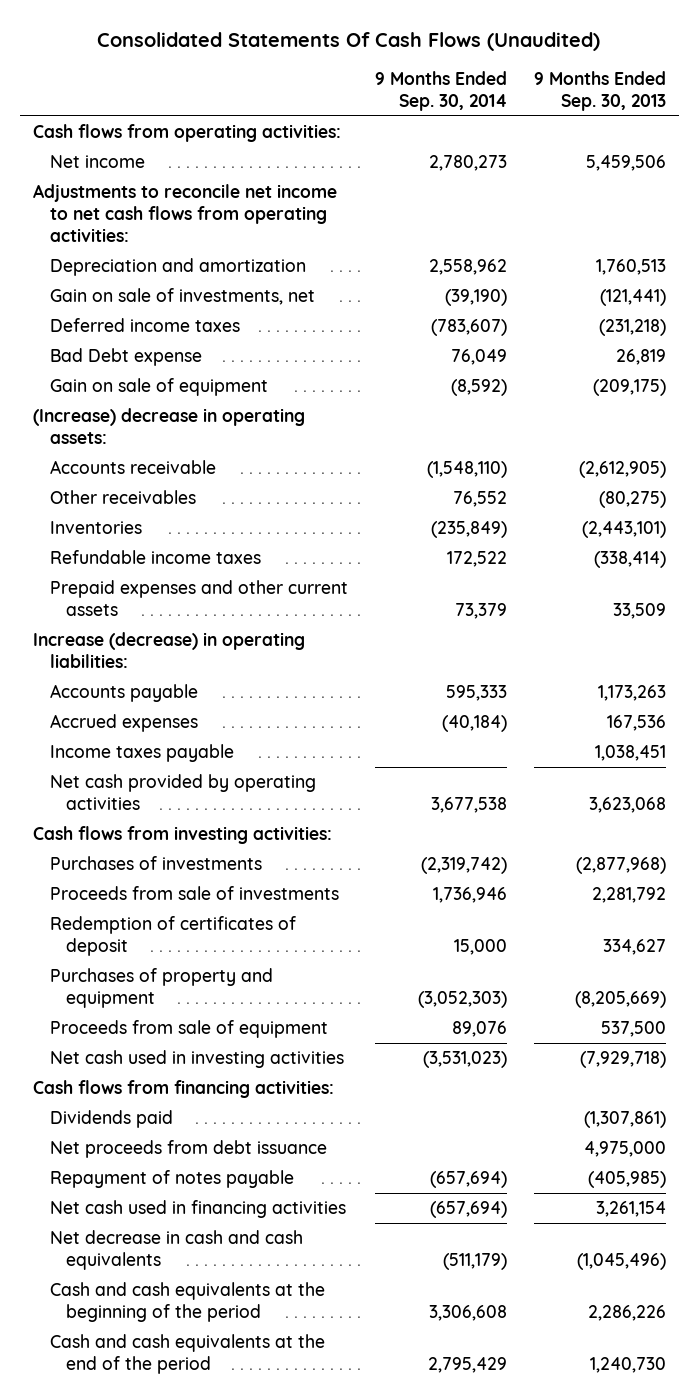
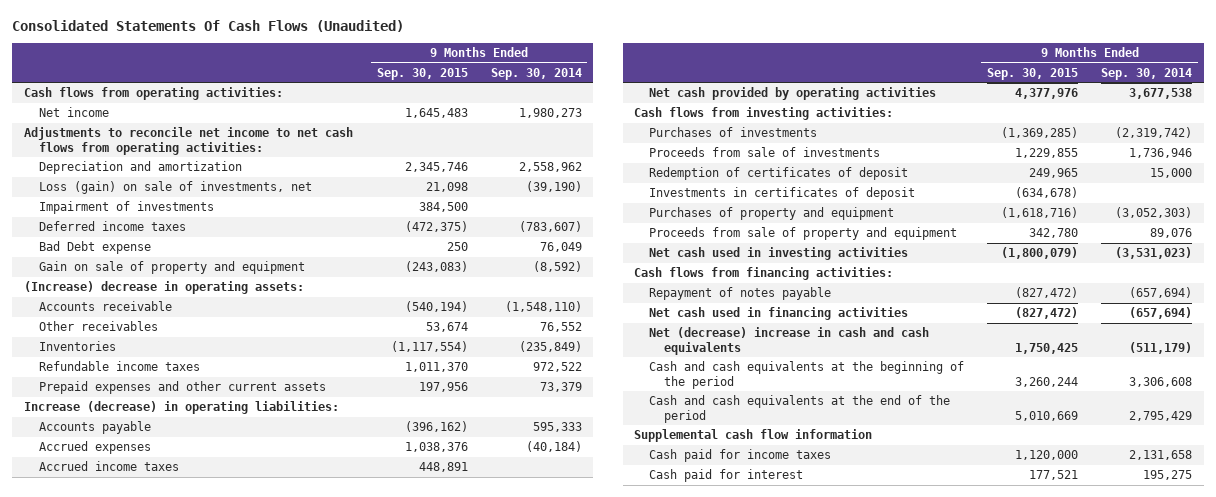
[533,71,666,112] 9 Months Ended Sep. 30, 2013 -> none
none -> [376,67,468,80] Sep. 30, 2015
[428,155,507,172] 2,780,273 -> [518,108,582,119] 1,980,273
[49,288,315,306] Gain on sale of investments, net -> [38,181,312,195] Loss (gain) on sale of investments, net
none -> [38,201,214,215] Impairment of investments
[49,378,268,397] Gain on sale of equipment -> [38,261,305,275] Gain on sale of property and equipment
[446,551,507,568] 172,522 -> [532,362,582,373] 972,522
[49,744,234,763] Income taxes payable -> [38,461,179,472] Accrued income taxes
none -> [649,187,916,201] Investments in certificates of deposit
[49,1020,328,1039] Proceeds from sale of equipment -> [649,227,958,241] Proceeds from sale of property and equipment
[49,1110,173,1129] Dividends paid -> none
[49,1140,327,1159] Net proceeds from debt issuance -> none
[49,1230,303,1271] Net decrease in cash and cash equivalents -> [649,327,930,355] Net (decrease) increase in cash and cash equivalents
none -> [634,429,873,443] Supplemental cash flow information
none -> [649,449,832,463] Cash paid for income taxes
none -> [649,469,804,483] Cash paid for interest

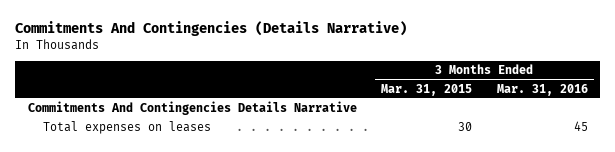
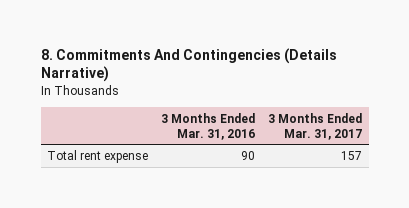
[15,21,408,37] Commitments And Contingencies (Details Narrative) -> [40,47,337,83] 8. Commitments And Contingencies (Details Narrative)
[381,83,473,96] Mar. 31, 2015 -> none
none -> [268,112,363,140] 3 Months Ended Mar. 31, 2017
[27,101,357,116] Commitments And Contingencies Details Narrative -> none
[43,121,212,135] Total expenses on leases -> none
none -> [47,150,149,164] Total rent expense

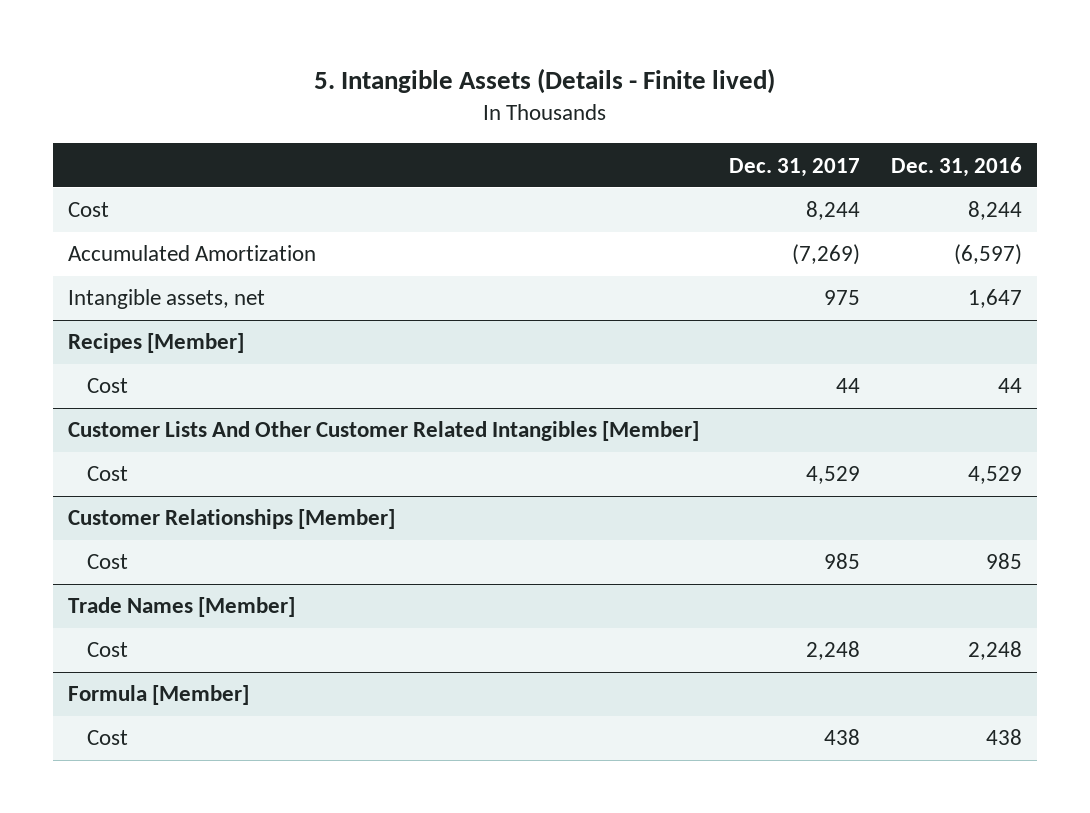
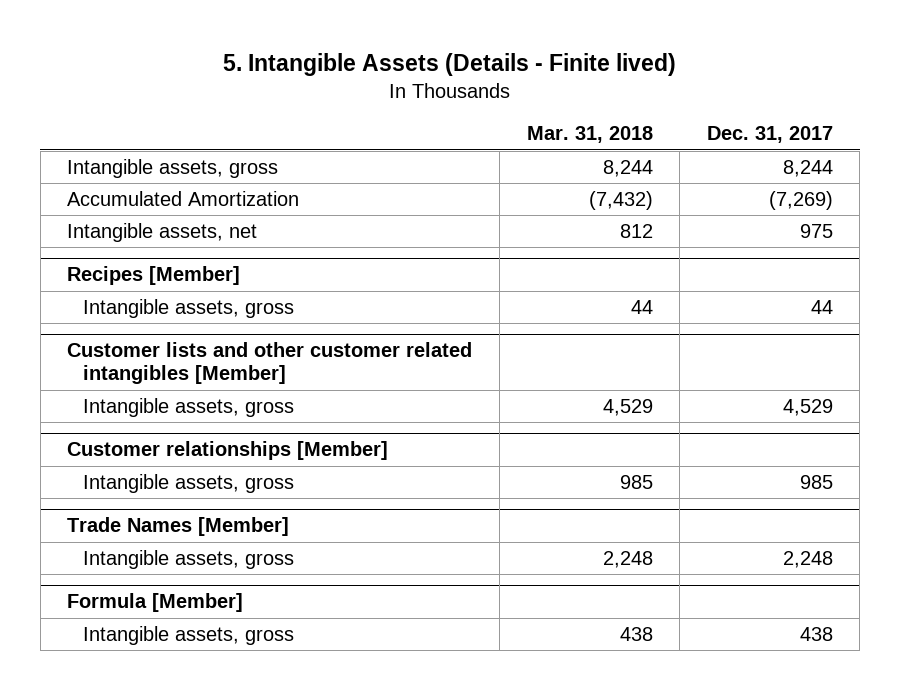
[890,156,1022,177] Dec. 31, 2016 -> none
none -> [526,126,653,144] Mar. 31, 2018
[68,202,110,218] Cost -> [67,158,279,178] Intangible assets, gross
[87,378,129,394] Cost -> [82,298,294,318] Intangible assets, gross
[68,421,700,442] Customer Lists And Other Customer Related Intangibles [Member] -> [67,342,473,385] Customer lists and other customer related intangibles [Member]
[87,466,129,482] Cost -> [82,397,294,417] Intangible assets, gross
[68,509,396,530] Customer Relationships [Member] -> [67,441,389,461] Customer relationships [Member]
[87,554,129,570] Cost -> [82,473,294,493] Intangible assets, gross
[87,642,129,658] Cost -> [82,549,294,569] Intangible assets, gross
[87,730,129,746] Cost -> [82,625,294,645] Intangible assets, gross

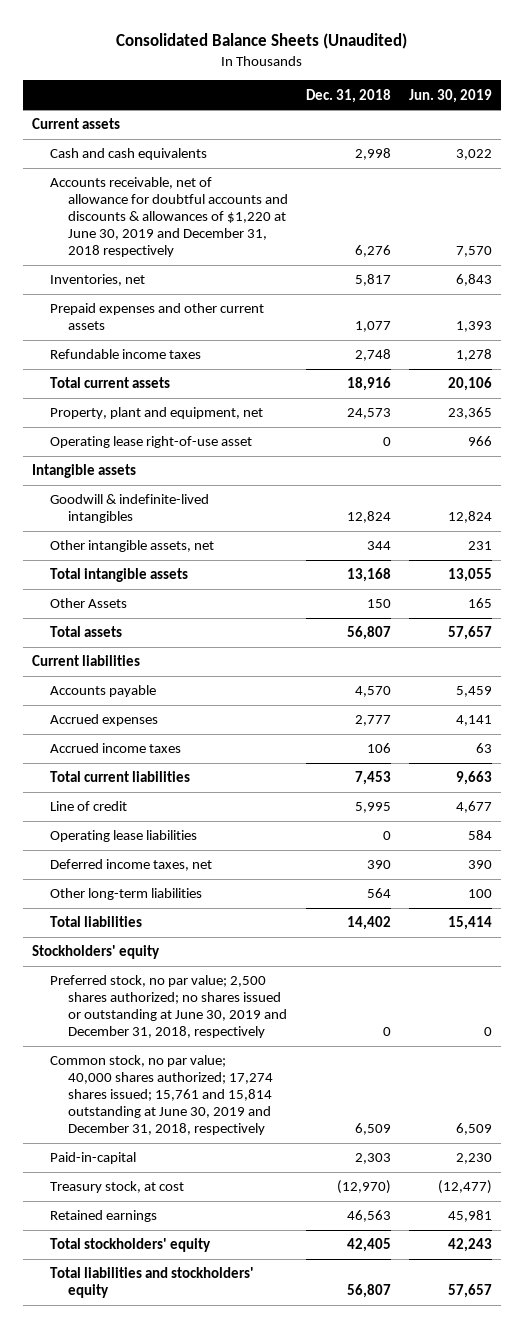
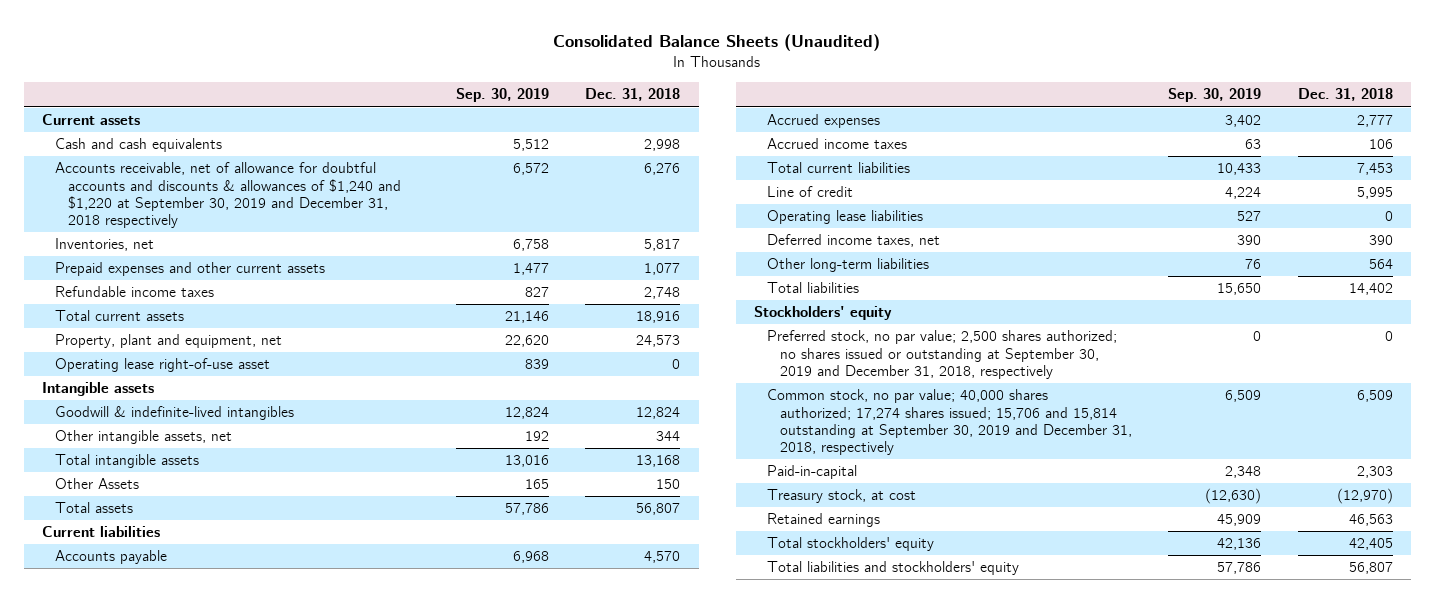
[409,88,493,103] Jun. 30, 2019 -> none
none -> [456,88,550,103] Sep. 30, 2019
[49,177,288,258] Accounts receivable, net of allowance for doubtful accounts and discounts & allowances of $1,220 at June 30, 2019 and December 31, 2018 respectively -> [54,162,401,229] Accounts receivable, net of allowance for doubtful accounts and discounts & allowances of $1,240 and $1,220 at September 30, 2019 and December 31, 2018 respectively
[49,975,287,1039] Preferred stock, no par value; 2,500 shares authorized; no shares issued or outstanding at June 30, 2019 and December 31, 2018, respectively -> [767,330,1118,379] Preferred stock, no par value; 2,500 shares authorized; no shares issued or outstanding at September 30, 2019 and December 31, 2018, respectively
[49,1055,273,1136] Common stock, no par value; 40,000 shares authorized; 17,274 shares issued; 15,761 and 15,814 outstanding at June 30, 2019 and December 31, 2018, respectively -> [767,389,1133,456] Common stock, no par value; 40,000 shares authorized; 17,274 shares issued; 15,706 and 15,814 outstanding at September 30, 2019 and December 31, 2018, respectively

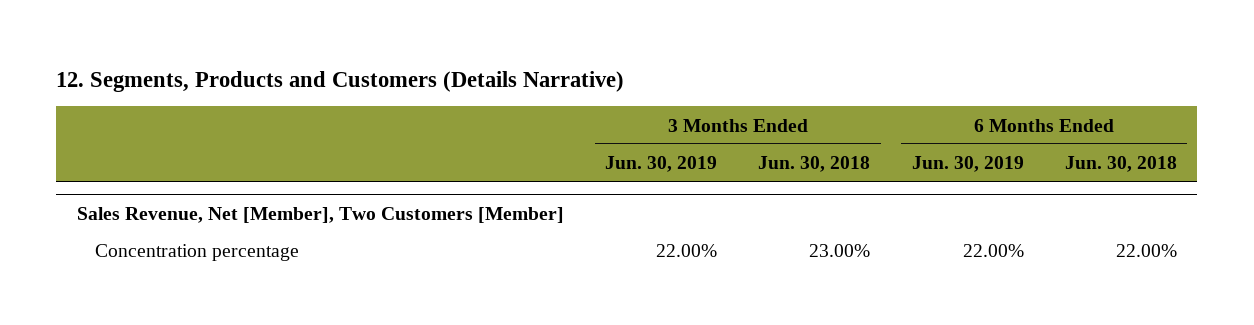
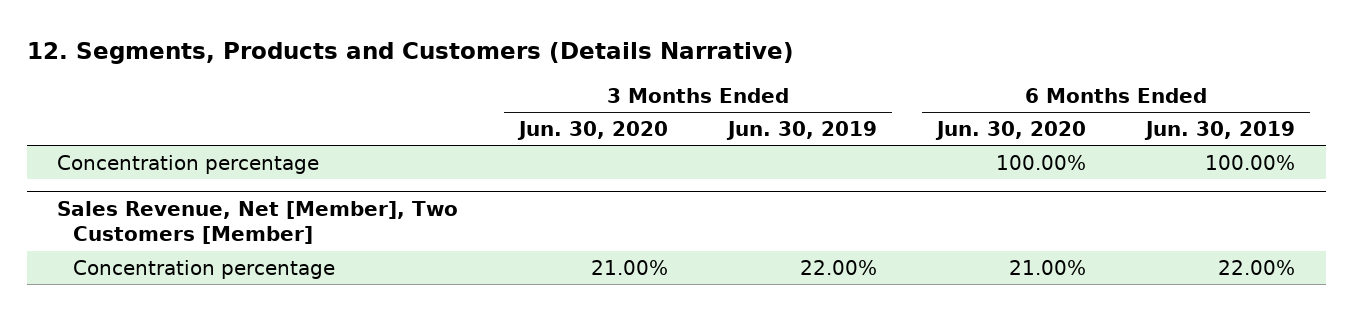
[758,155,871,172] Jun. 30, 2018 -> none
[1064,155,1177,172] Jun. 30, 2018 -> none
none -> [516,121,668,141] Jun. 30, 2020
none -> [935,121,1087,141] Jun. 30, 2020
none -> [57,155,320,175] Concentration percentage

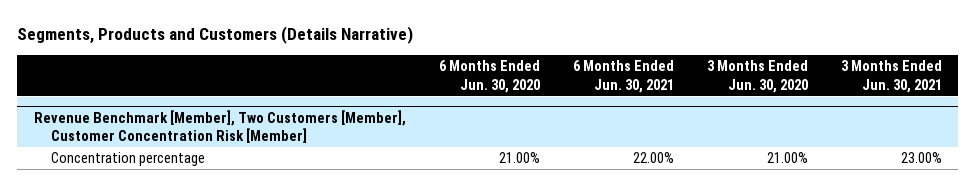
[27,41,795,64] 12. Segments, Products and Customers (Details Narrative) -> [17,26,414,45] Segments, Products and Customers (Details Narrative)
[725,121,877,141] Jun. 30, 2019 -> none
[1144,121,1296,141] Jun. 30, 2019 -> none
none -> [572,60,674,93] 6 Months Ended Jun. 30, 2021
none -> [840,60,942,93] 3 Months Ended Jun. 30, 2021
[57,155,320,175] Concentration percentage -> none
[57,200,459,245] Sales Revenue, Net [Member], Two Customers [Member] -> none
none -> [33,109,406,144] Revenue Benchmark [Member], Two Customers [Member], Customer Concentration Risk [Member]

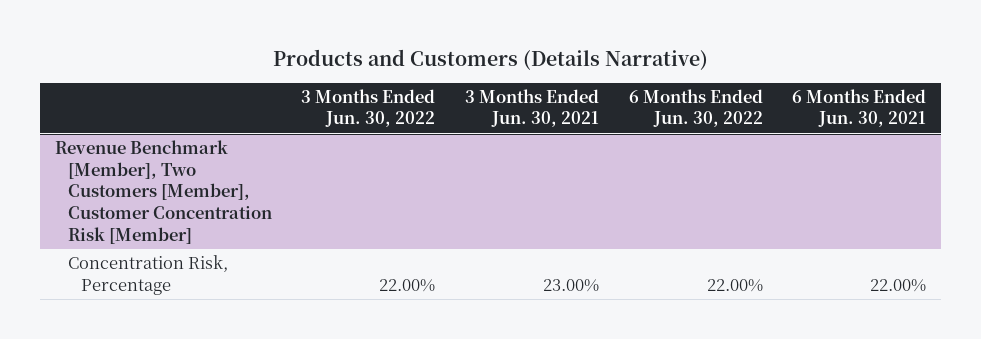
[17,26,414,45] Segments, Products and Customers (Details Narrative) -> [272,48,708,70] Products and Customers (Details Narrative)
[438,60,540,93] 6 Months Ended Jun. 30, 2020 -> none
[706,60,808,93] 3 Months Ended Jun. 30, 2020 -> none
none -> [301,88,436,128] 3 Months Ended Jun. 30, 2022
none -> [628,88,763,128] 6 Months Ended Jun. 30, 2022
[50,152,205,167] Concentration percentage -> [67,255,228,295] Concentration Risk, Percentage

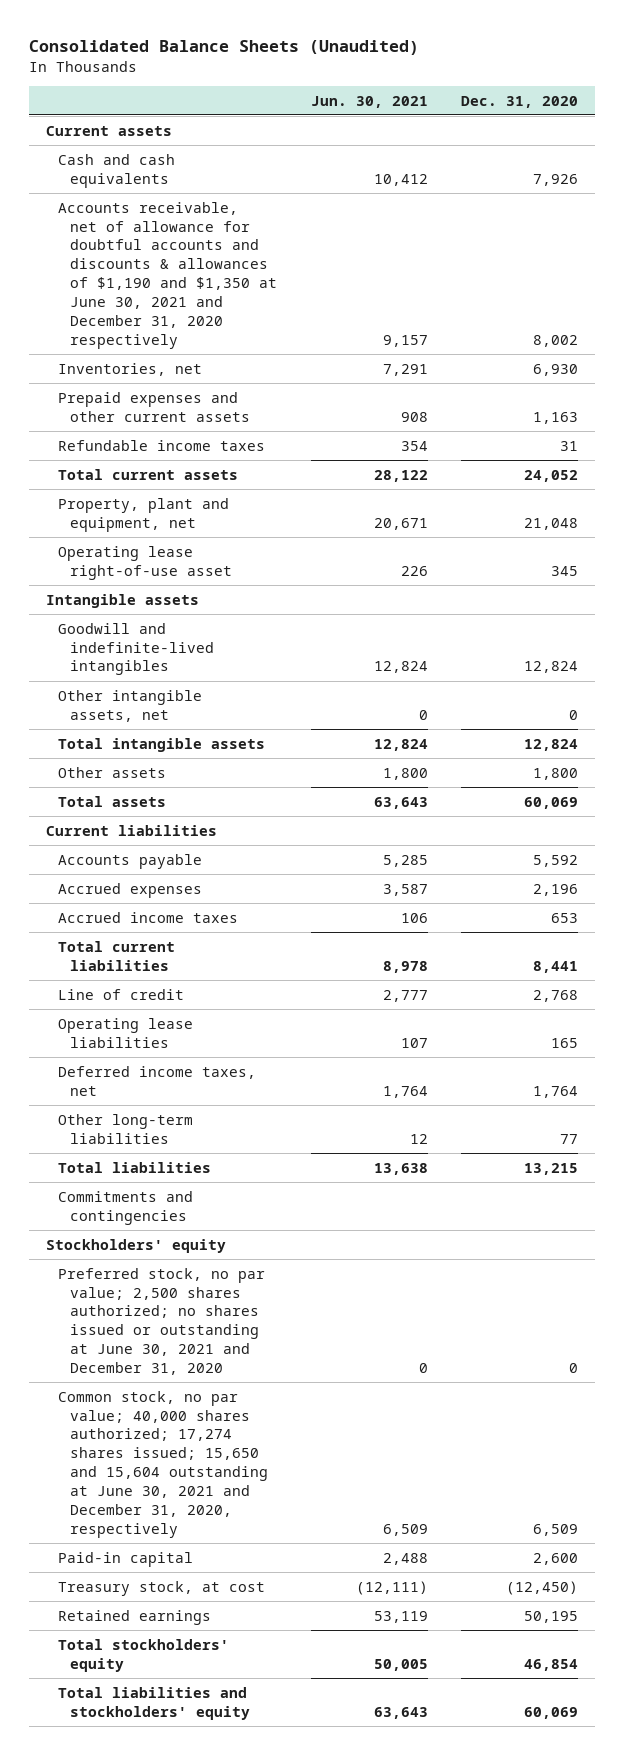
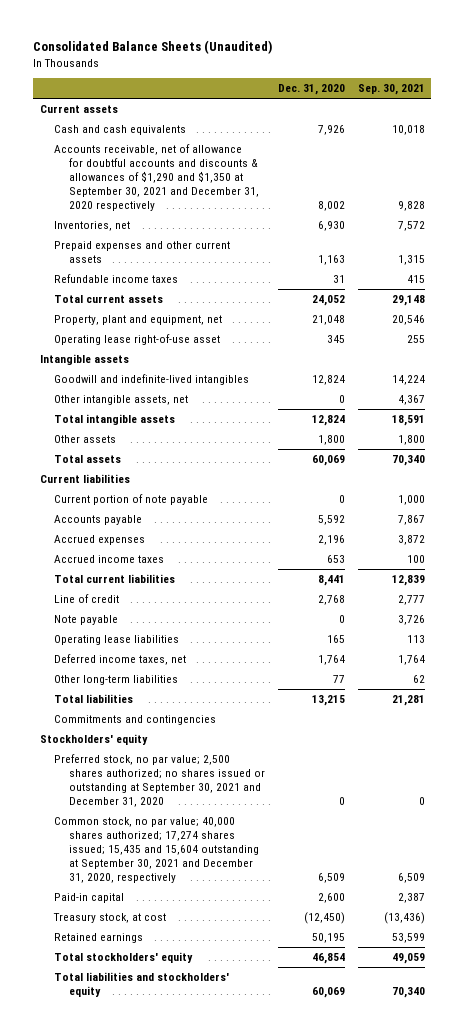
[310,95,428,108] Jun. 30, 2021 -> none
none -> [357,84,425,96] Sep. 30, 2021
[57,201,277,349] Accounts receivable, net of allowance for doubtful accounts and discounts & allowances of $1,190 and $1,350 at June 30, 2021 and December 31, 2020 respectively -> [54,144,259,212] Accounts receivable, net of allowance for doubtful accounts and discounts & allowances of $1,290 and $1,350 at September 30, 2021 and December 31, 2020 respectively
none -> [54,494,209,506] Current portion of note payable
none -> [54,615,119,626] Note payable
[57,1267,265,1376] Preferred stock, no par value; 2,500 shares authorized; no shares issued or outstanding at June 30, 2021 and December 31, 2020 -> [54,754,265,808] Preferred stock, no par value; 2,500 shares authorized; no shares issued or outstanding at September 30, 2021 and December 31, 2020
[57,1390,268,1538] Common stock, no par value; 40,000 shares authorized; 17,274 shares issued; 15,650 and 15,604 outstanding at June 30, 2021 and December 31, 2020, respectively -> [54,817,259,884] Common stock, no par value; 40,000 shares authorized; 17,274 shares issued; 15,435 and 15,604 outstanding at September 30, 2021 and December 31, 2020, respectively

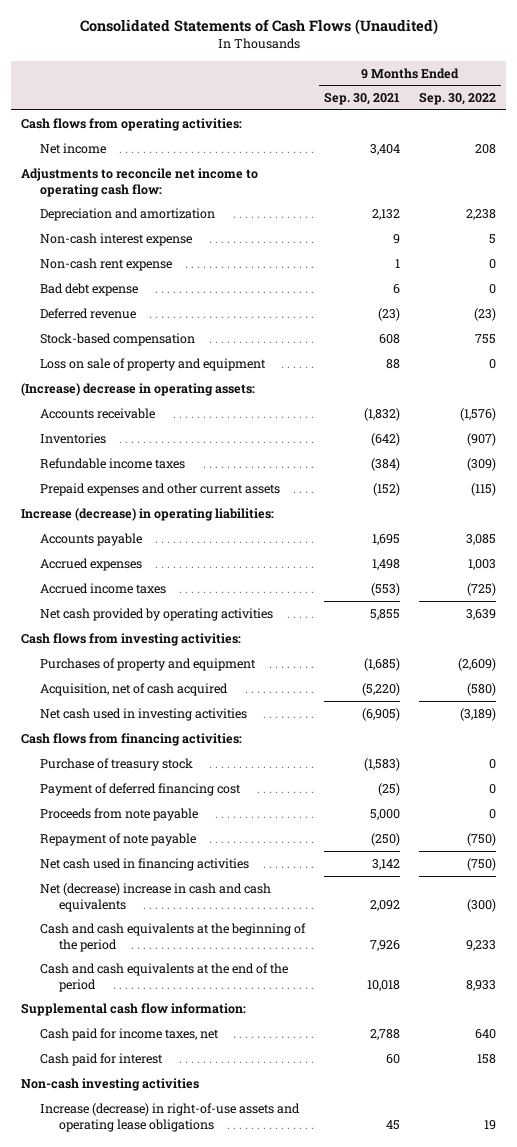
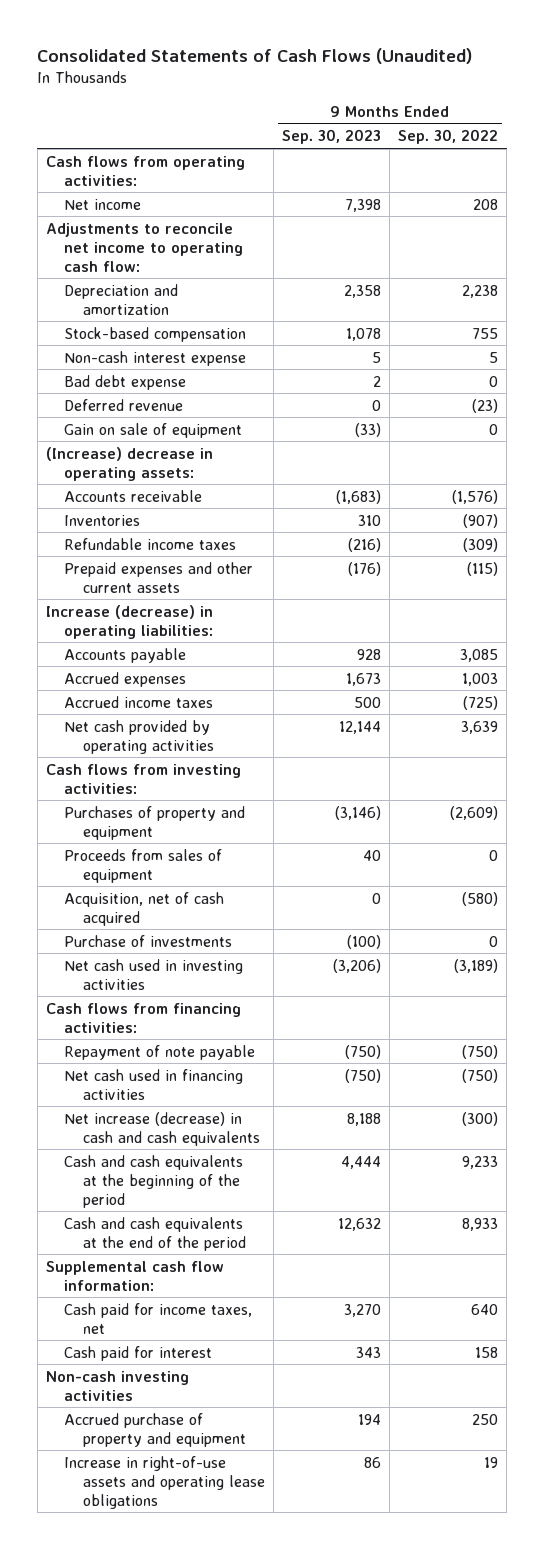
[324,92,401,106] Sep. 30, 2021 -> none
none -> [282,129,382,145] Sep. 30, 2023
[39,332,195,346] Stock-based compensation -> [64,326,247,342] Stock-based compensation
[39,257,172,271] Non-cash rent expense -> none
[39,357,266,371] Loss on sale of property and equipment -> [64,422,243,438] Gain on sale of equipment
none -> [64,848,223,883] Proceeds from sales of equipment
none -> [64,934,233,947] Purchase of investments
[39,757,193,771] Purchase of treasury stock -> none
[39,782,241,796] Payment of deferred financing cost -> none
[39,807,198,821] Proceeds from note payable -> none
[39,882,271,912] Net (decrease) increase in cash and cash equivalents -> [64,1111,261,1146] Net increase (decrease) in cash and cash equivalents
none -> [64,1412,247,1447] Accrued purchase of property and equipment
[39,1102,300,1132] Increase (decrease) in right-of-use assets and operating lease obligations -> [64,1455,266,1509] Increase in right-of-use assets and operating lease obligations

